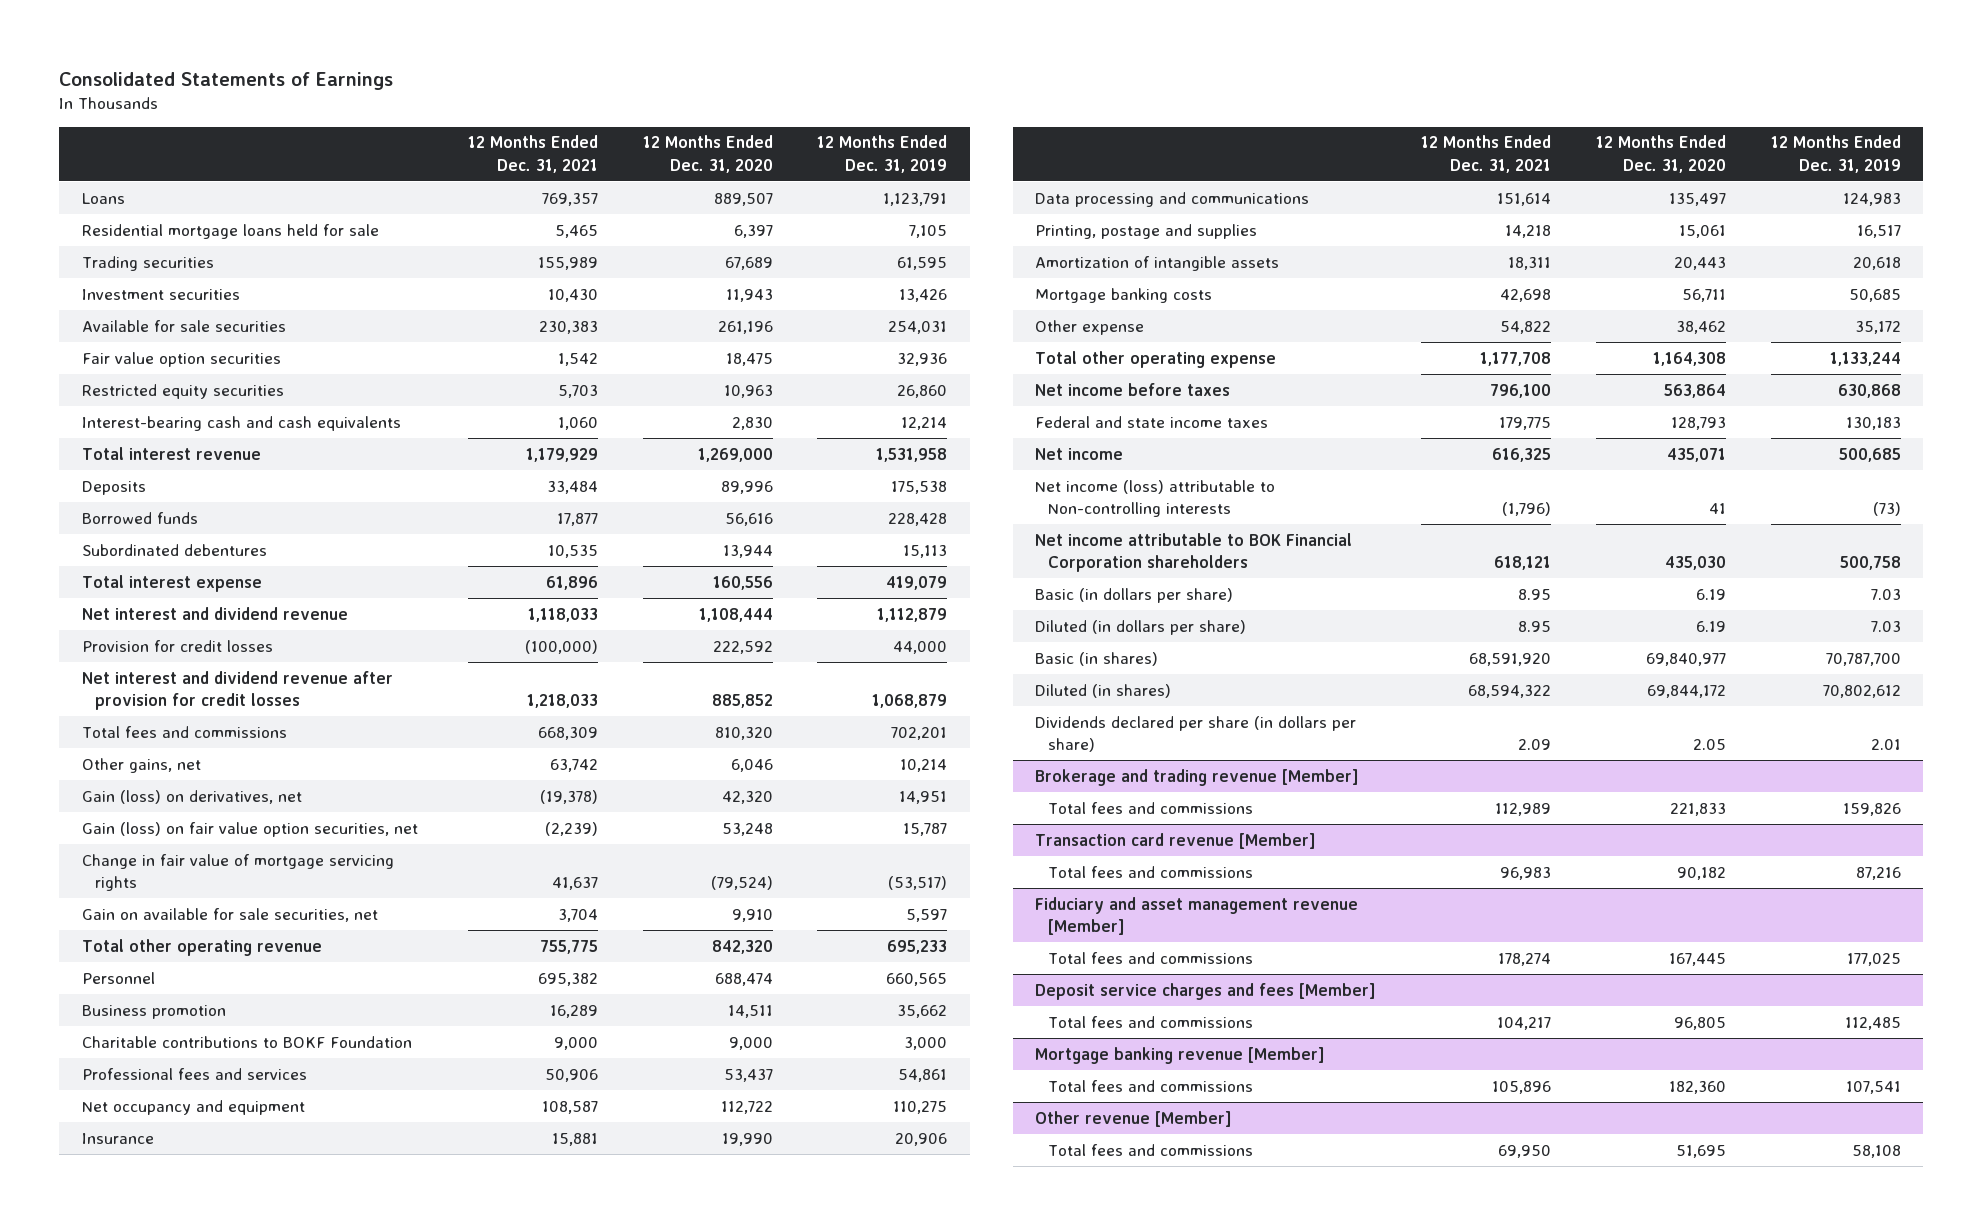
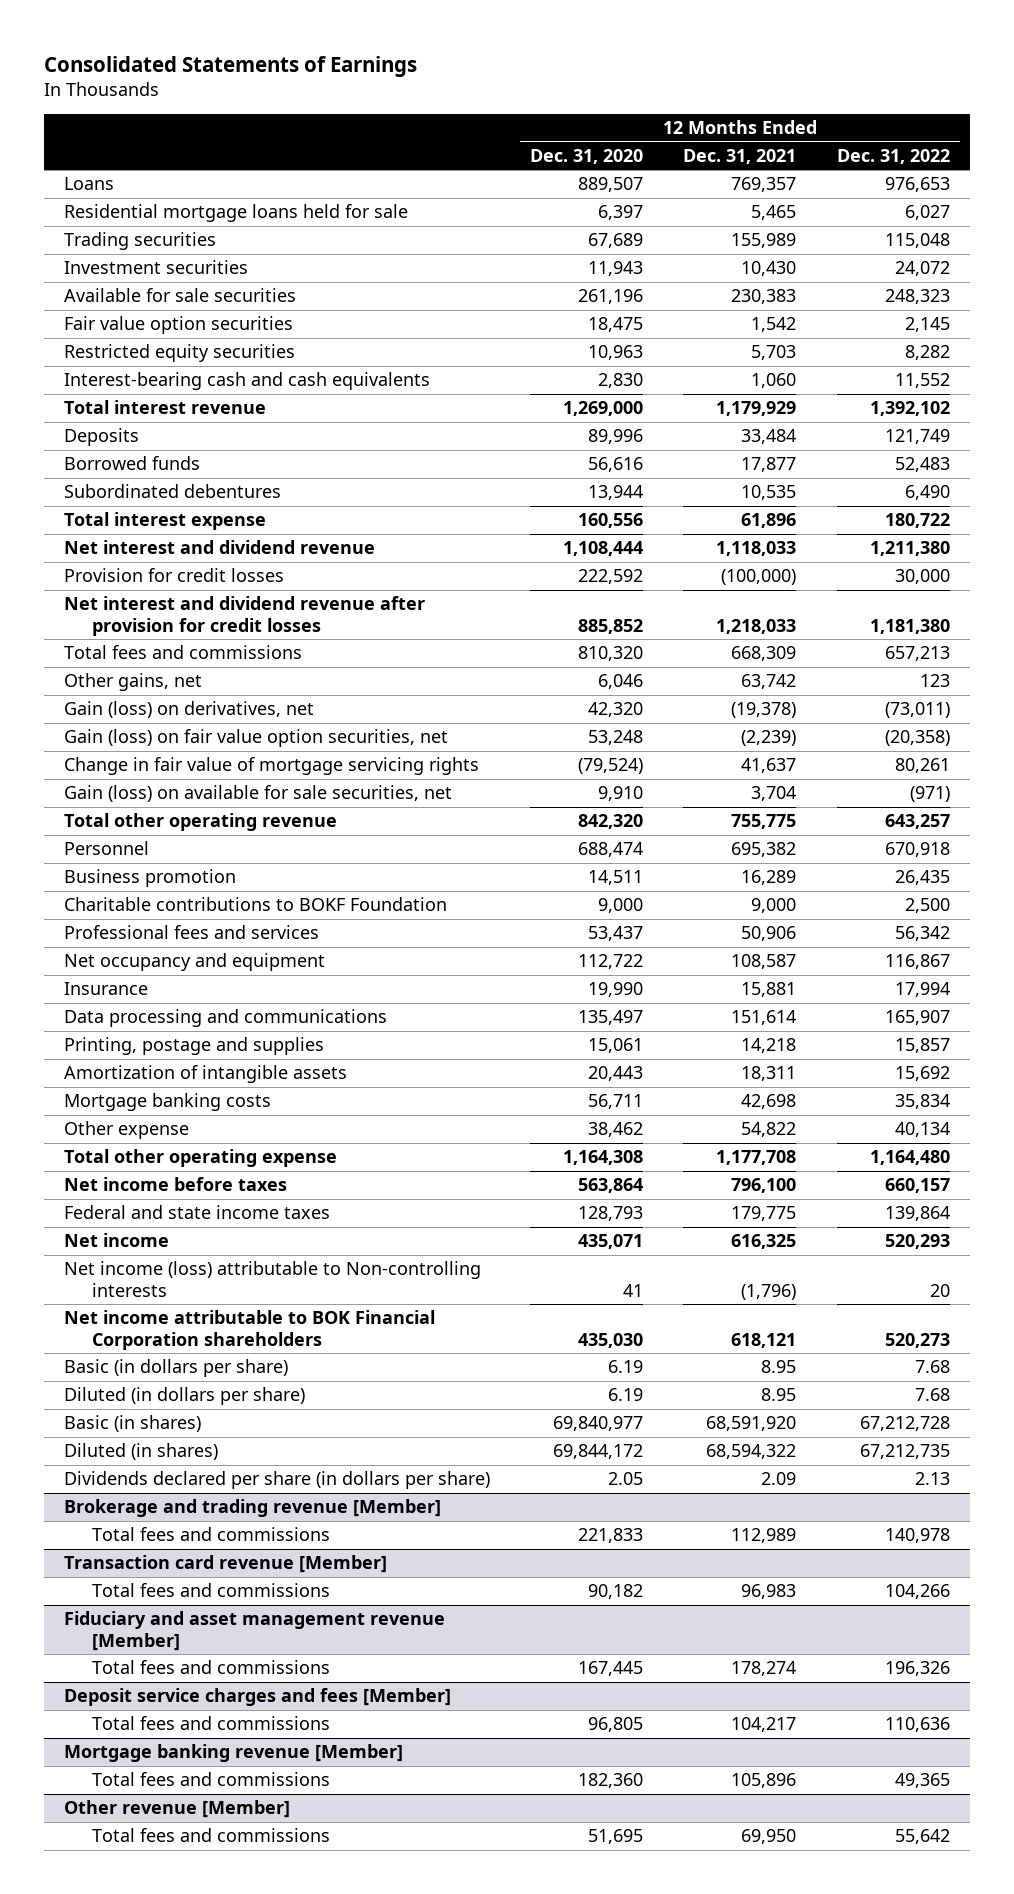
[817,135,948,173] 12 Months Ended Dec. 31, 2019 -> none
none -> [836,148,950,164] Dec. 31, 2022
[81,907,378,922] Gain on available for sale securities, net -> [63,785,452,803] Gain (loss) on available for sale securities, net

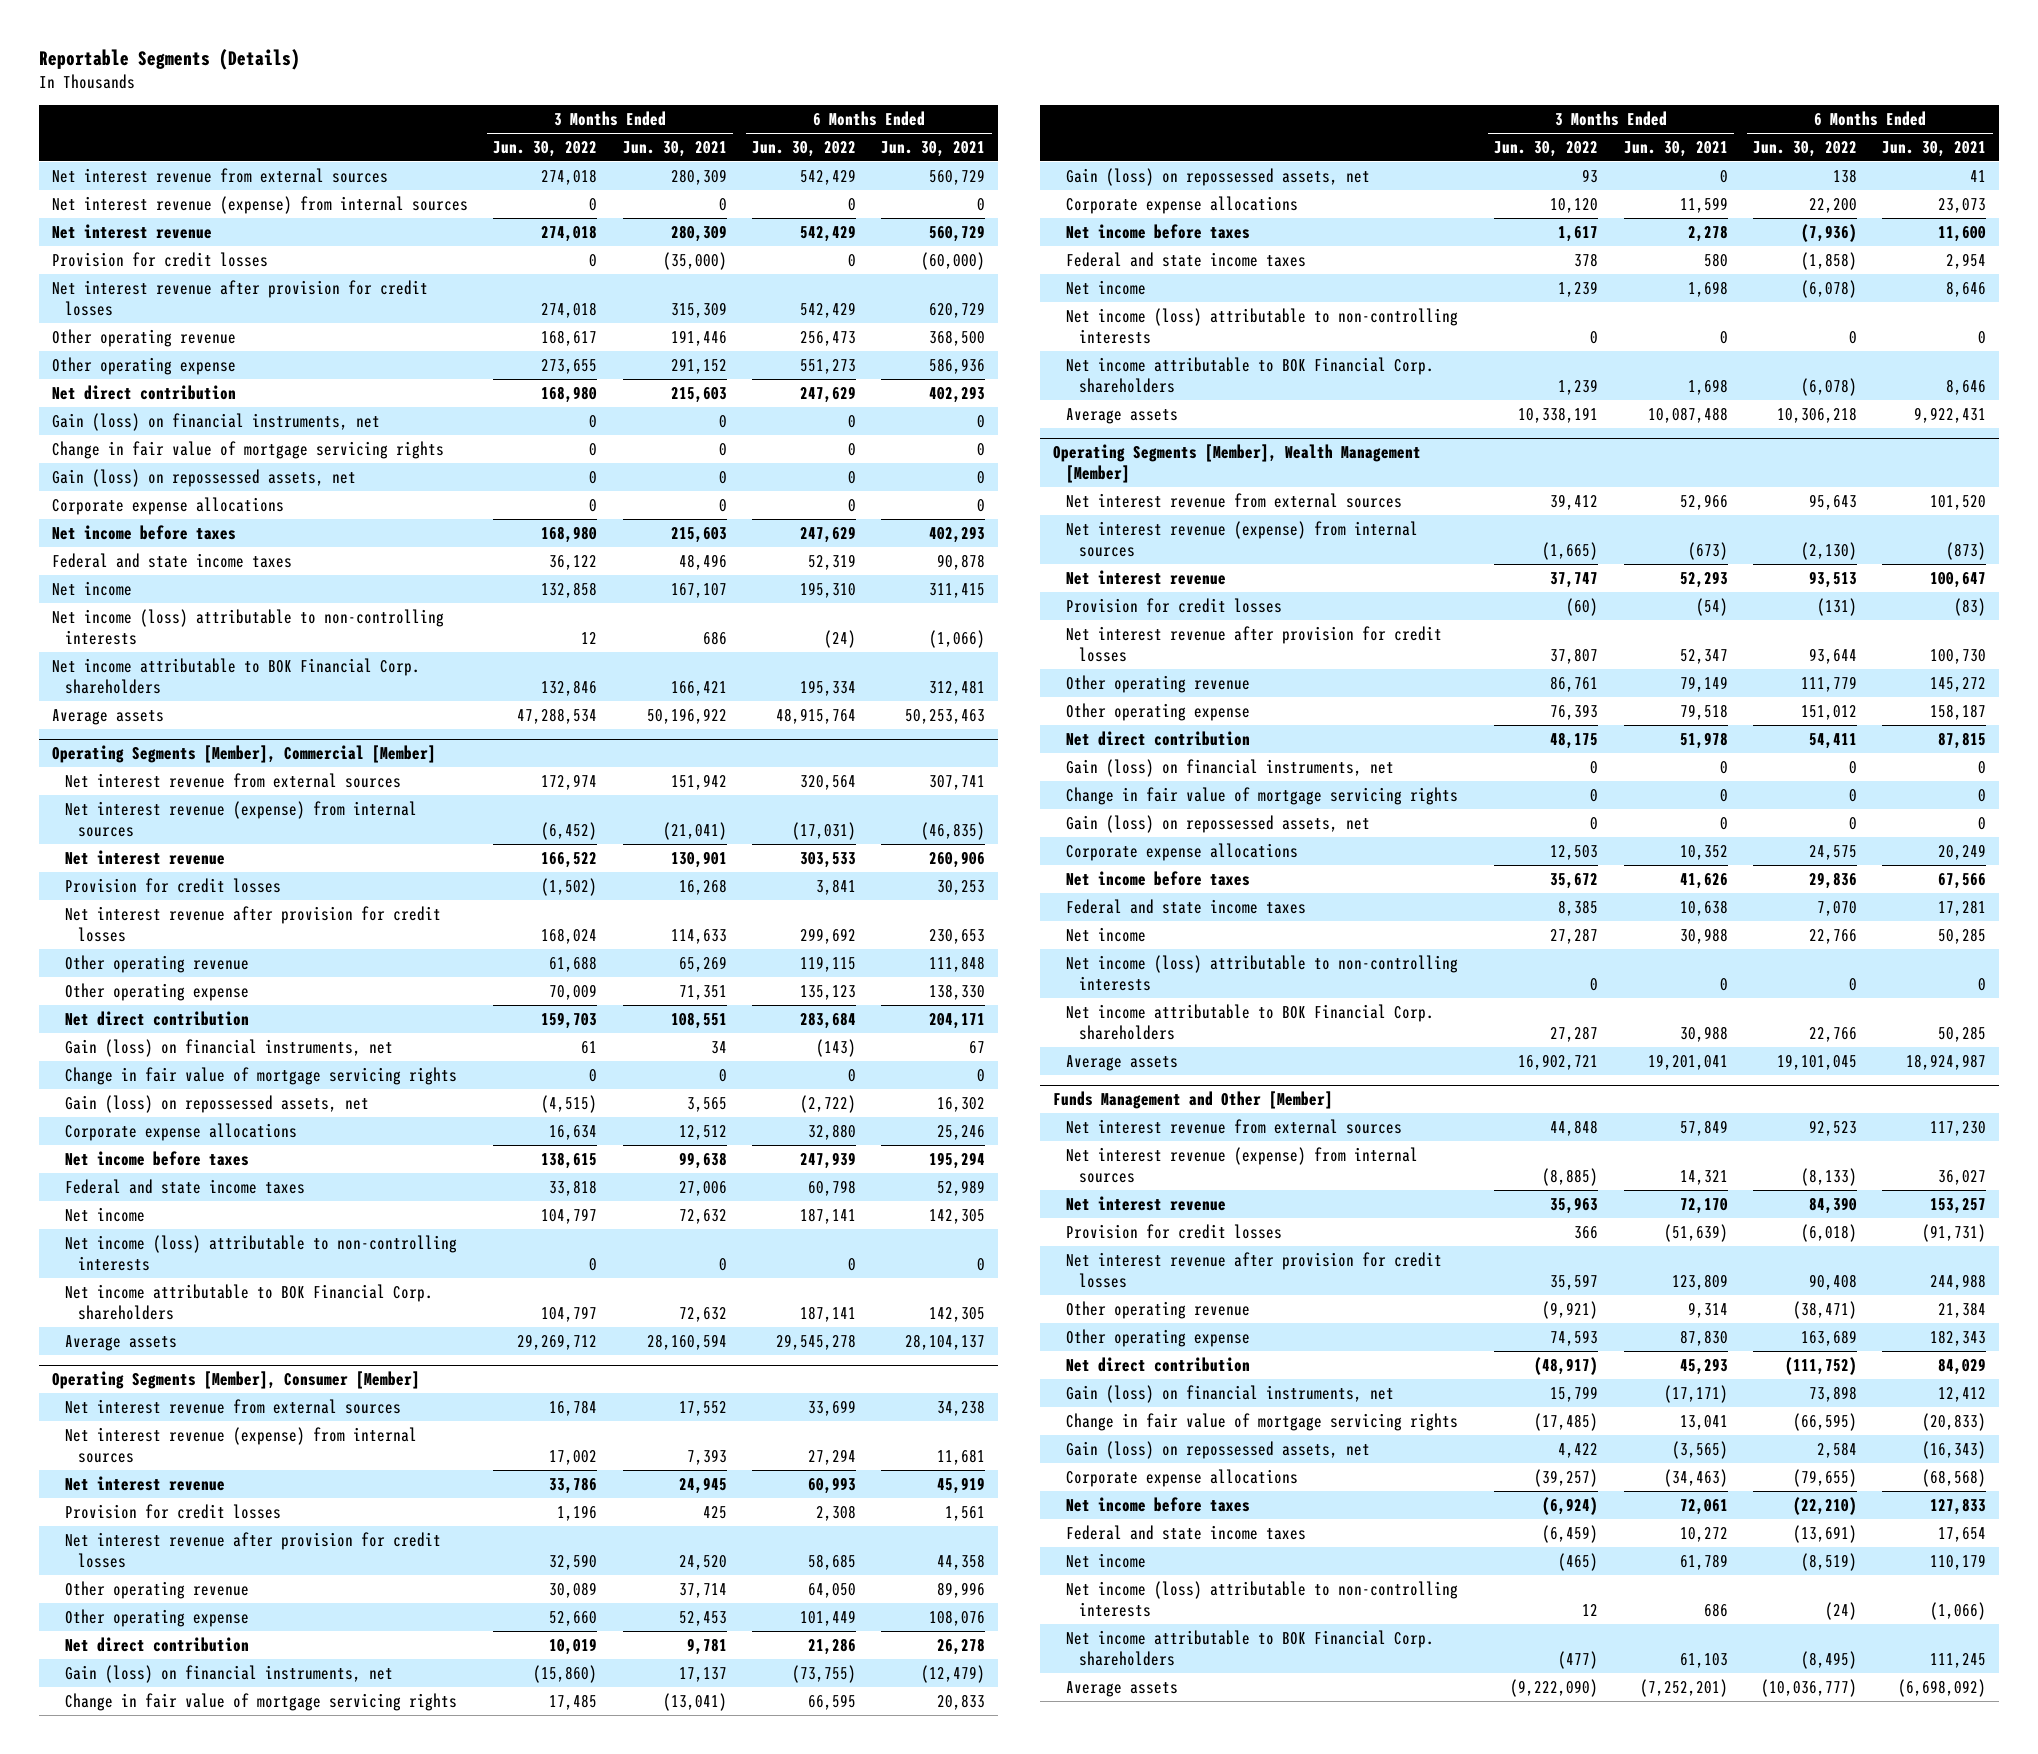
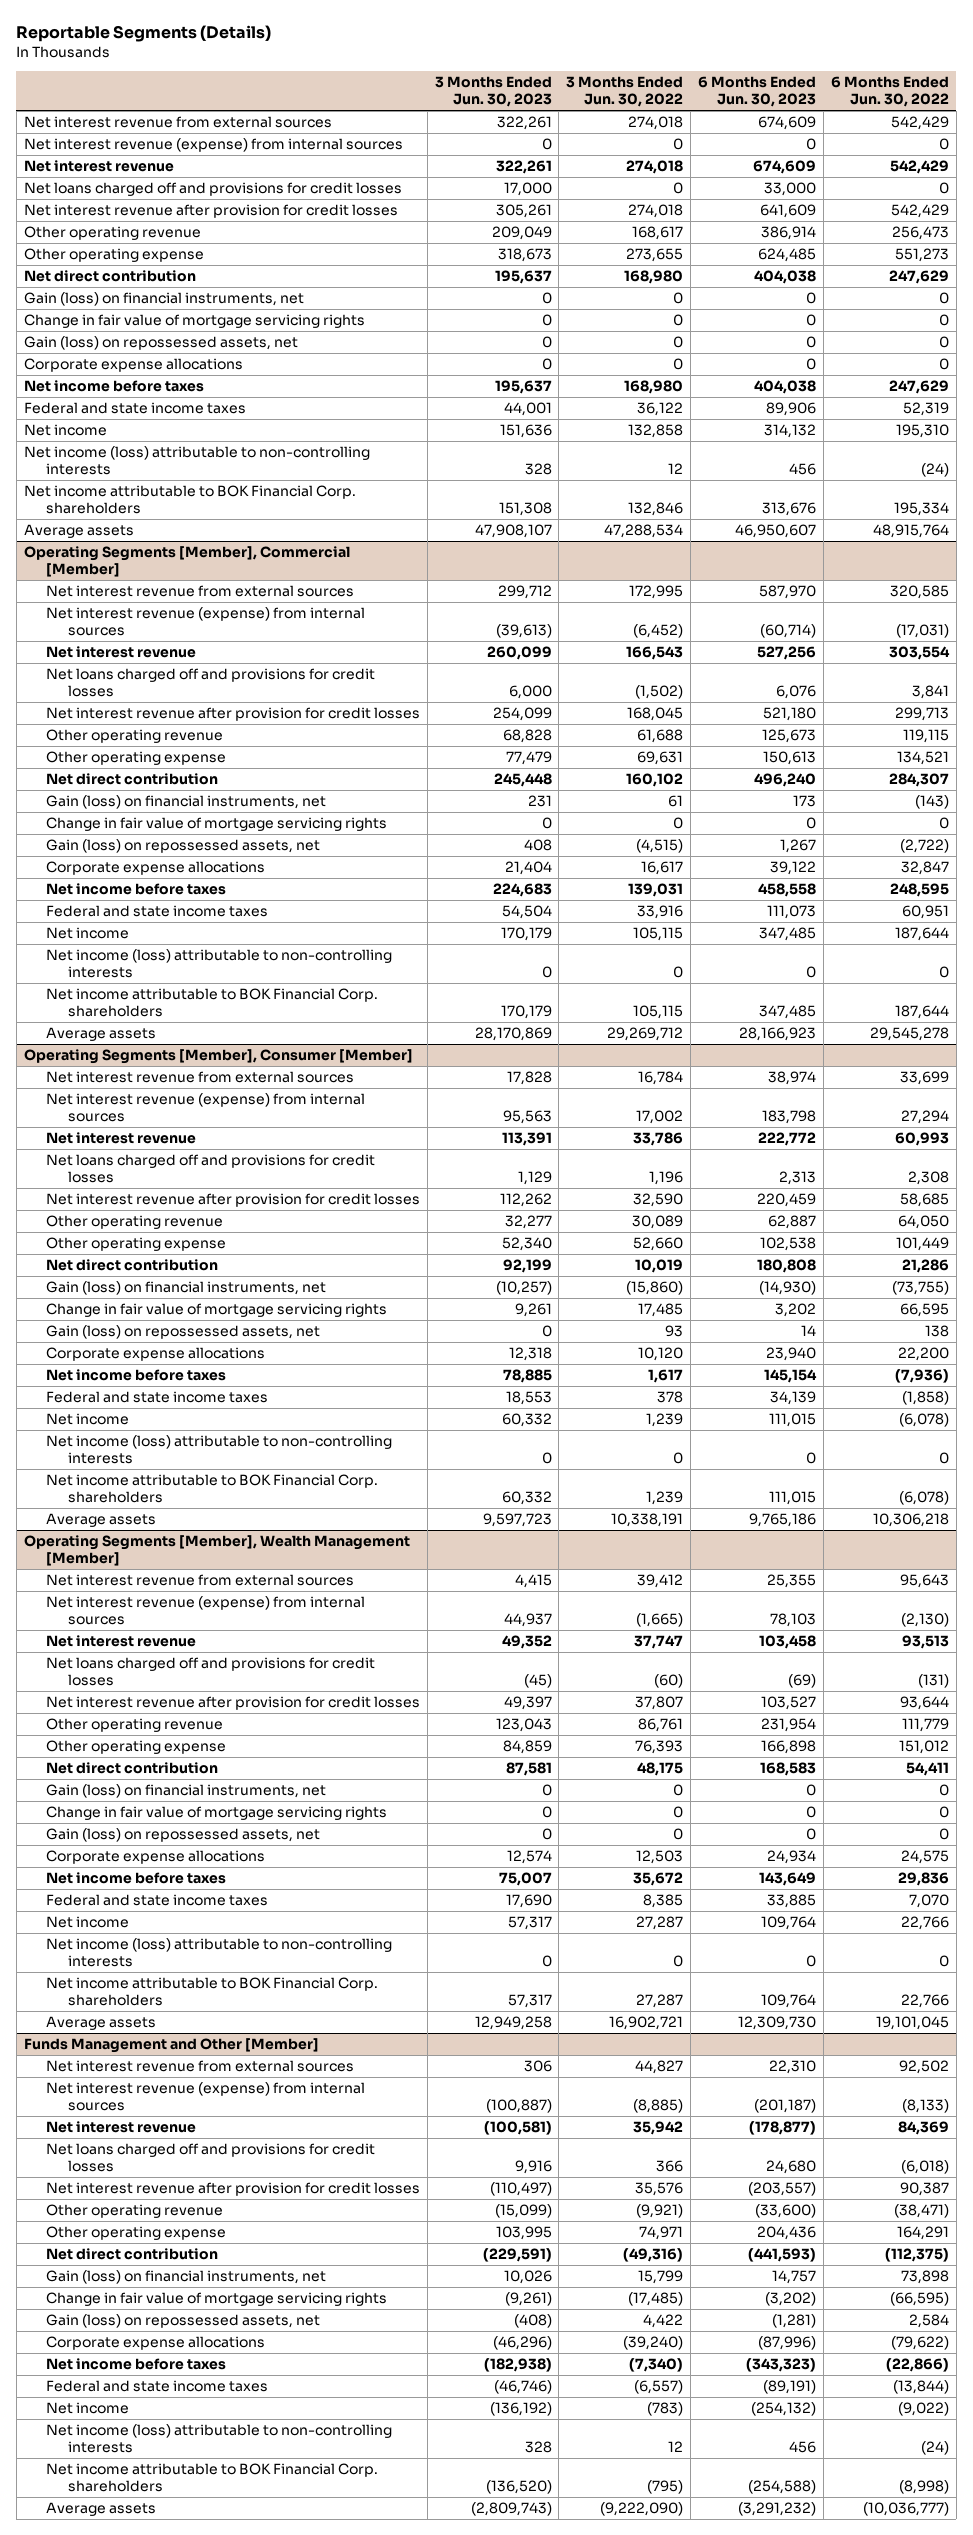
[622,140,727,157] Jun. 30, 2021 -> none
[881,140,986,157] Jun. 30, 2021 -> none
none -> [434,76,552,108] 3 Months Ended Jun. 30, 2023
none -> [698,76,817,108] 6 Months Ended Jun. 30, 2023
[51,251,268,267] Provision for credit losses -> [23,182,402,197] Net loans charged off and provisions for credit losses
[541,773,598,790] 172,974 -> [629,585,684,600] 172,995
[799,774,856,790] 320,564 -> [889,585,949,600] 320,585
[541,851,598,868] 166,522 -> [626,646,684,661] 166,543
[799,851,856,868] 303,533 -> [888,646,950,661] 303,554
[64,877,281,893] Provision for credit losses -> [45,668,375,698] Net loans charged off and provisions for credit losses
[541,927,598,944] 168,024 -> [627,707,684,722] 168,045
[799,927,856,944] 299,692 -> [894,707,949,722] 299,713
[549,983,598,1000] 70,009 -> [637,751,684,766] 69,631
[799,984,856,1000] 135,123 -> [896,751,949,766] 134,521
[541,1011,598,1029] 159,703 -> [626,773,684,788] 160,102
[799,1011,856,1029] 283,684 -> [888,773,949,788] 284,307
[549,1124,598,1140] 16,634 -> [641,861,684,876] 16,617
[807,1123,856,1140] 32,880 -> [900,861,949,876] 32,847
[541,1151,598,1169] 138,615 -> [628,883,684,898] 139,031
[799,1151,856,1169] 247,939 -> [889,883,949,898] 248,595
[549,1179,598,1196] 33,818 -> [637,905,684,920] 33,916
[807,1179,856,1196] 60,798 -> [901,905,949,920] 60,951
[541,1207,598,1224] 104,797 -> [633,927,684,942] 105,115
[799,1207,856,1224] 187,141 -> [894,927,949,942] 187,644
[541,1305,598,1322] 104,797 -> [633,1005,684,1020] 105,115
[799,1305,856,1322] 187,141 -> [894,1005,949,1020] 187,644
[64,1503,281,1519] Provision for credit losses -> [45,1154,375,1184] Net loans charged off and provisions for credit losses
[1065,597,1282,613] Provision for credit losses -> [45,1657,375,1687] Net loans charged off and provisions for credit losses
[1550,1119,1599,1136] 44,848 -> [635,2060,684,2075] 44,827
[1808,1119,1857,1136] 92,523 -> [898,2060,949,2075] 92,502
[1550,1196,1599,1214] 35,963 -> [633,2121,684,2136] 35,942
[1808,1196,1857,1214] 84,390 -> [897,2121,949,2136] 84,369
[1065,1223,1282,1239] Provision for credit losses -> [45,2143,375,2173] Net loans charged off and provisions for credit losses
[1550,1273,1599,1290] 35,597 -> [635,2182,684,2197] 35,576
[1808,1273,1857,1290] 90,408 -> [899,2182,949,2197] 90,387
[1550,1329,1599,1346] 74,593 -> [639,2226,684,2241] 74,971
[1800,1329,1857,1346] 163,689 -> [896,2226,949,2241] 164,291
[1534,1356,1599,1375] (48,917) -> [623,2248,684,2263] (49,316)
[1784,1356,1857,1375] (111,752) -> [884,2248,949,2263] (112,375)
[1534,1468,1599,1487] (39,257) -> [623,2336,684,2351] (39,240)
[1792,1468,1857,1487] (79,655) -> [890,2336,949,2351] (79,622)
[1542,1496,1599,1515] (6,924) -> [629,2358,684,2373] (7,340)
[1792,1496,1857,1515] (22,210) -> [885,2358,949,2373] (22,866)
[1542,1524,1599,1543] (6,459) -> [634,2380,684,2395] (6,557)
[1792,1524,1857,1543] (13,691) -> [892,2380,949,2395] (13,844)
[1558,1552,1599,1571] (465) -> [647,2402,684,2417] (783)
[1800,1552,1857,1571] (8,519) -> [897,2402,949,2417] (9,022)
[1558,1650,1599,1669] (477) -> [647,2480,684,2495] (795)
[1800,1650,1857,1669] (8,495) -> [898,2480,949,2495] (8,998)

